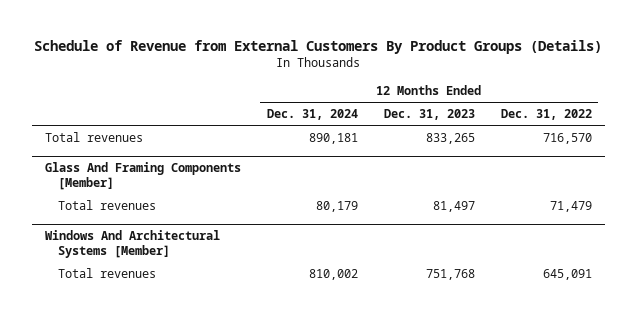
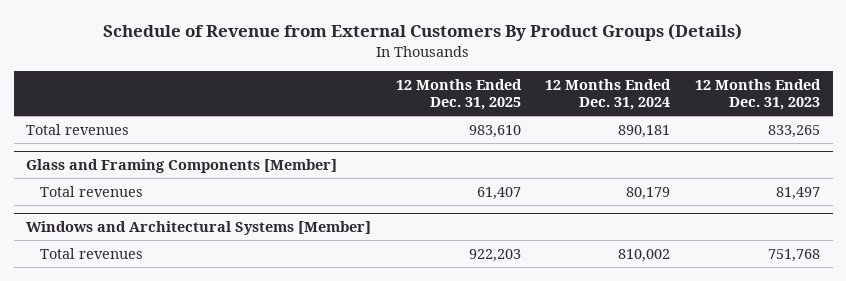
[500,108,592,120] Dec. 31, 2022 -> none
none -> [395,78,522,111] 12 Months Ended Dec. 31, 2025
[44,162,241,191] Glass And Framing Components [Member] -> [26,159,338,174] Glass and Framing Components [Member]
[44,230,220,259] Windows And Architectural Systems [Member] -> [26,221,372,236] Windows and Architectural Systems [Member]

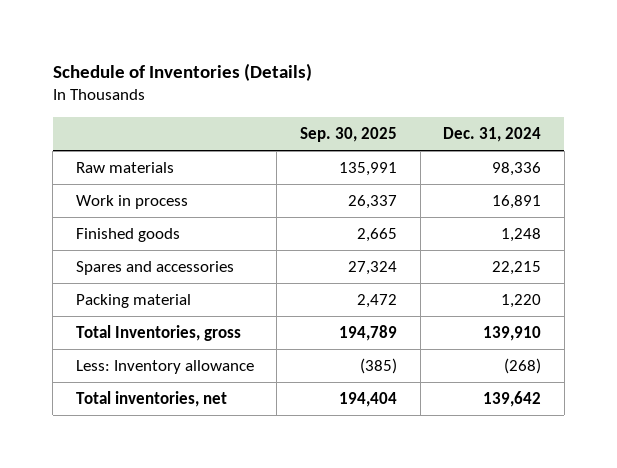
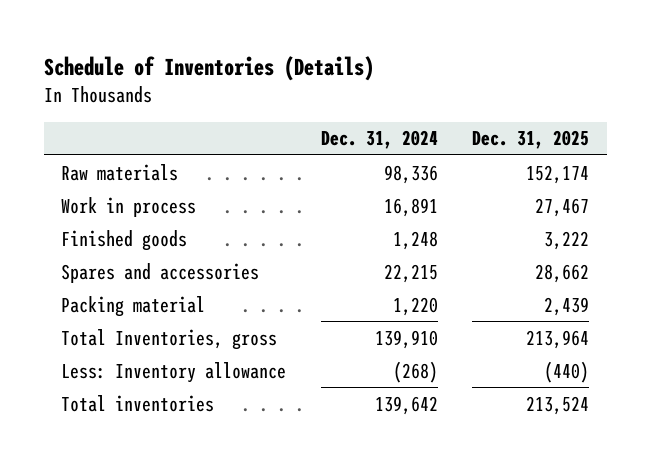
[299,126,397,142] Sep. 30, 2025 -> none
none -> [472,130,590,150] Dec. 31, 2025
[75,390,227,407] Total inventories, net -> [61,394,215,412] Total inventories

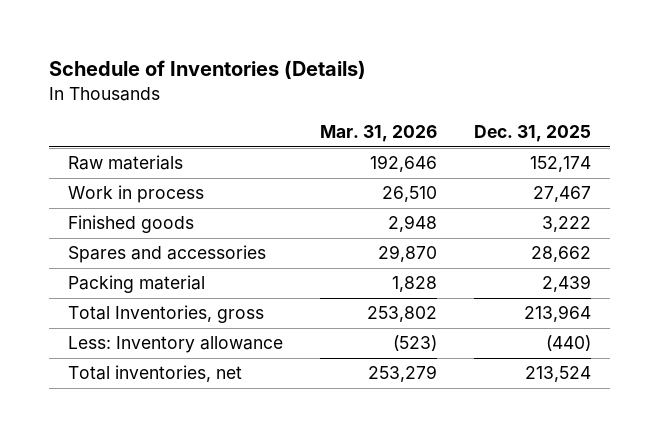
[320,130,438,150] Dec. 31, 2024 -> none
none -> [319,125,437,143] Mar. 31, 2026
[61,394,215,412] Total inventories -> [67,365,242,383] Total inventories, net

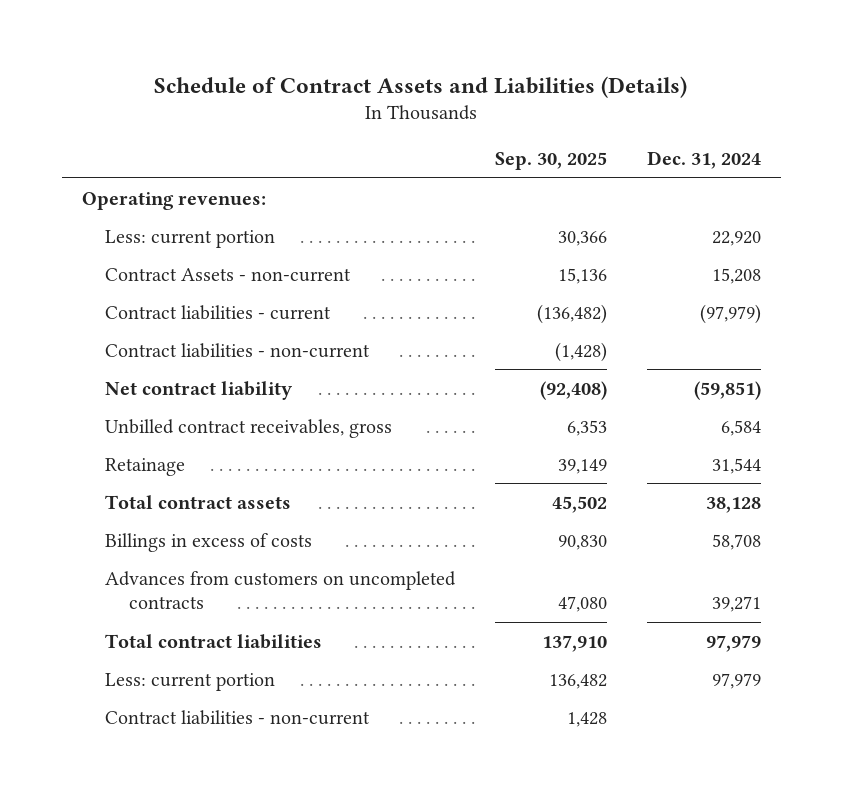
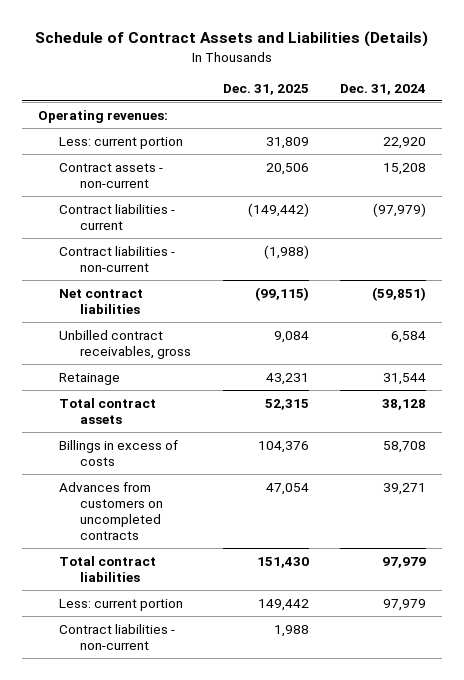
[495,151,608,170] Sep. 30, 2025 -> none
none -> [222,83,309,95] Dec. 31, 2025
[105,267,352,282] Contract Assets - non-current -> [58,162,163,188] Contract assets - non-current
[105,380,294,400] Net contract liability -> [58,288,143,314] Net contract liabilities

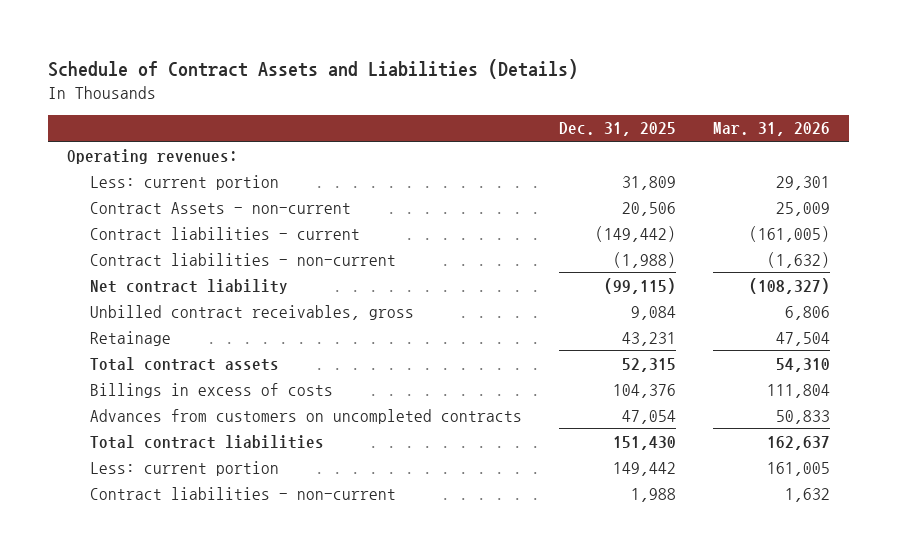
[340,83,427,95] Dec. 31, 2024 -> none
none -> [713,122,831,137] Mar. 31, 2026
[58,162,163,188] Contract assets - non-current -> [89,201,351,214] Contract Assets - non-current
[58,288,143,314] Net contract liabilities -> [89,278,288,294] Net contract liability

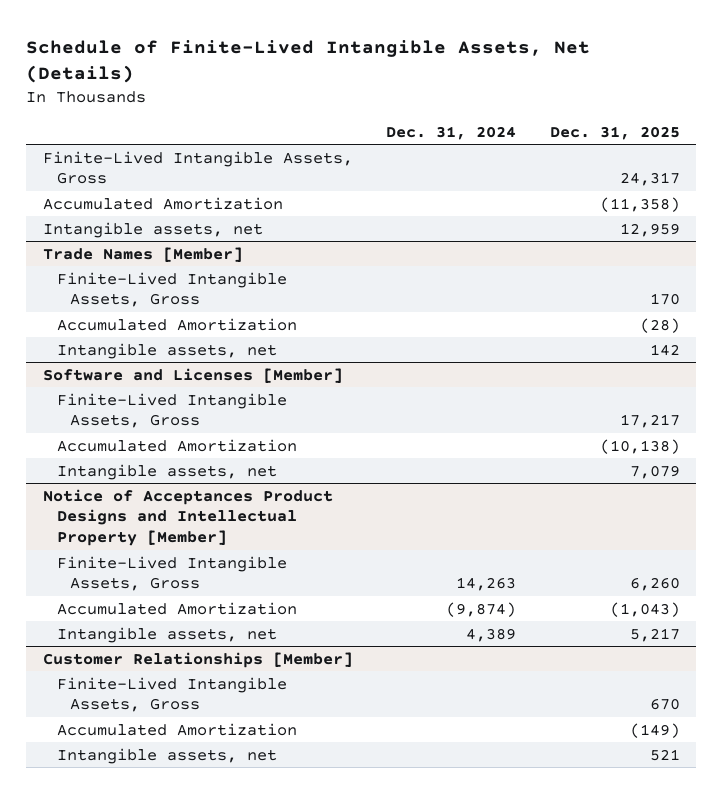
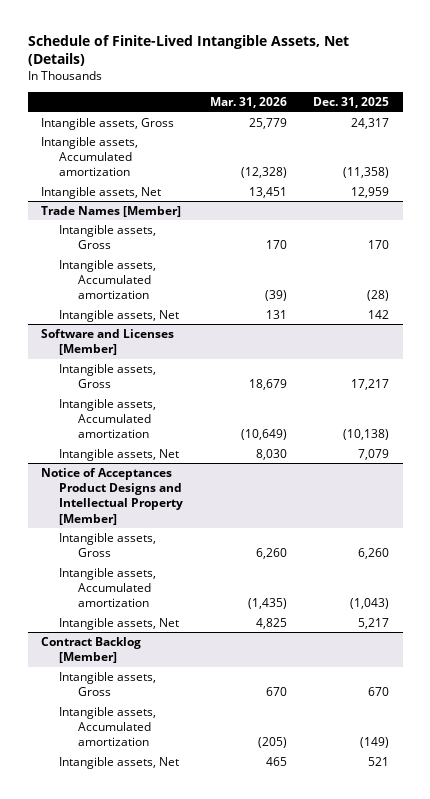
[386,125,517,140] Dec. 31, 2024 -> none
none -> [209,97,287,109] Mar. 31, 2026
[42,150,353,185] Finite-Lived Intangible Assets, Gross -> [40,117,174,130] Intangible assets, Gross
[42,196,283,210] Accumulated Amortization -> [40,136,138,177] Intangible assets, Accumulated amortization
[42,221,263,238] Intangible assets, net -> [40,186,161,199] Intangible assets, Net
[56,271,287,308] Finite-Lived Intangible Assets, Gross -> [59,224,157,250] Intangible assets, Gross
[56,317,297,331] Accumulated Amortization -> [59,259,157,300] Intangible assets, Accumulated amortization
[56,342,277,359] Intangible assets, net -> [59,309,180,322] Intangible assets, Net
[56,392,287,429] Finite-Lived Intangible Assets, Gross -> [59,363,157,389] Intangible assets, Gross
[56,438,297,452] Accumulated Amortization -> [59,398,157,439] Intangible assets, Accumulated amortization
[56,463,277,480] Intangible assets, net -> [59,448,180,461] Intangible assets, Net
[42,651,353,668] Customer Relationships [Member] -> none
[56,555,287,592] Finite-Lived Intangible Assets, Gross -> [59,532,157,558] Intangible assets, Gross
[56,601,297,615] Accumulated Amortization -> [59,567,157,608] Intangible assets, Accumulated amortization
[56,626,277,643] Intangible assets, net -> [59,617,180,630] Intangible assets, Net
none -> [40,636,141,664] Contract Backlog [Member]
[56,676,287,713] Finite-Lived Intangible Assets, Gross -> [59,671,157,697] Intangible assets, Gross
[56,722,297,736] Accumulated Amortization -> [59,706,157,747] Intangible assets, Accumulated amortization
[56,747,277,764] Intangible assets, net -> [59,756,180,769] Intangible assets, Net

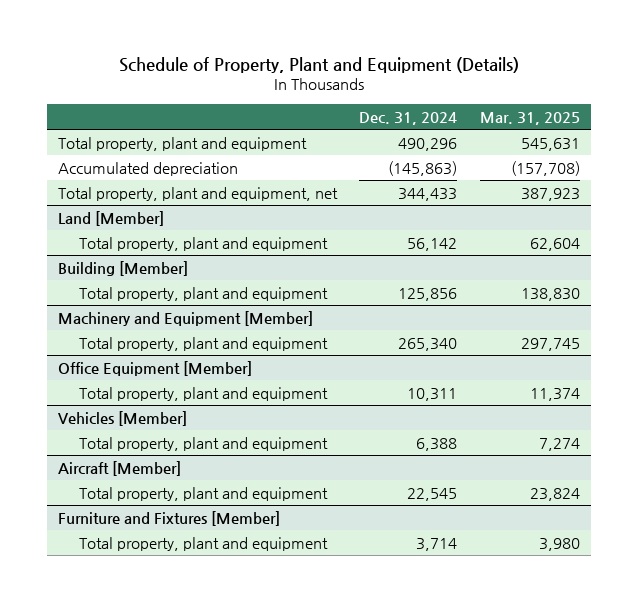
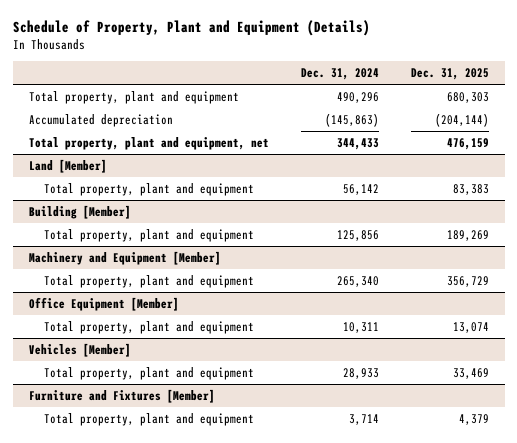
[479,111,580,125] Mar. 31, 2025 -> none
none -> [410,67,489,80] Dec. 31, 2025
[58,460,182,476] Aircraft [Member] -> none
[79,486,329,501] Total property, plant and equipment -> none
[416,437,458,451] 6,388 -> [342,367,379,379] 28,933

